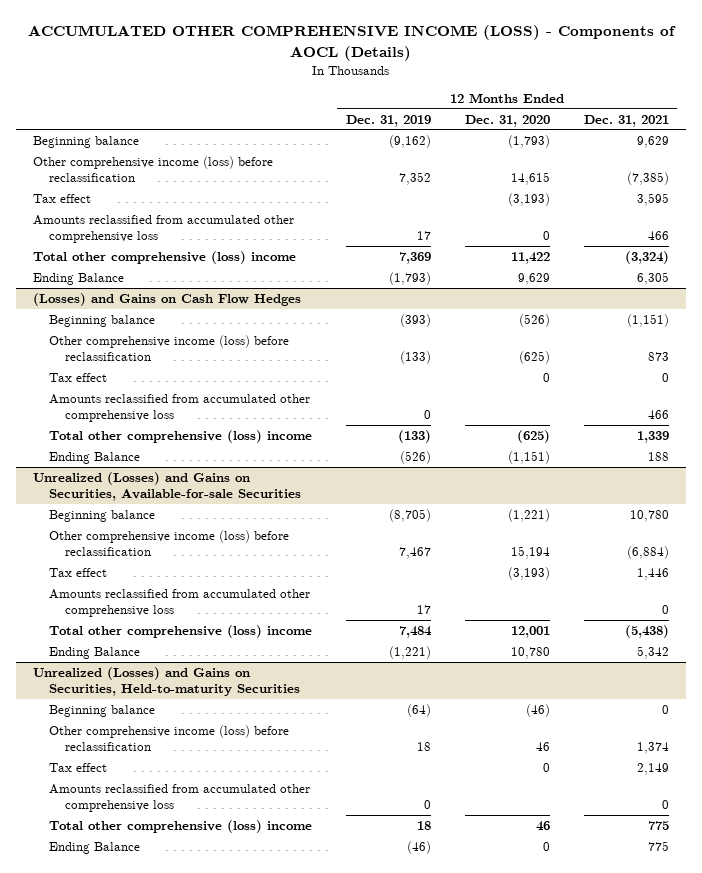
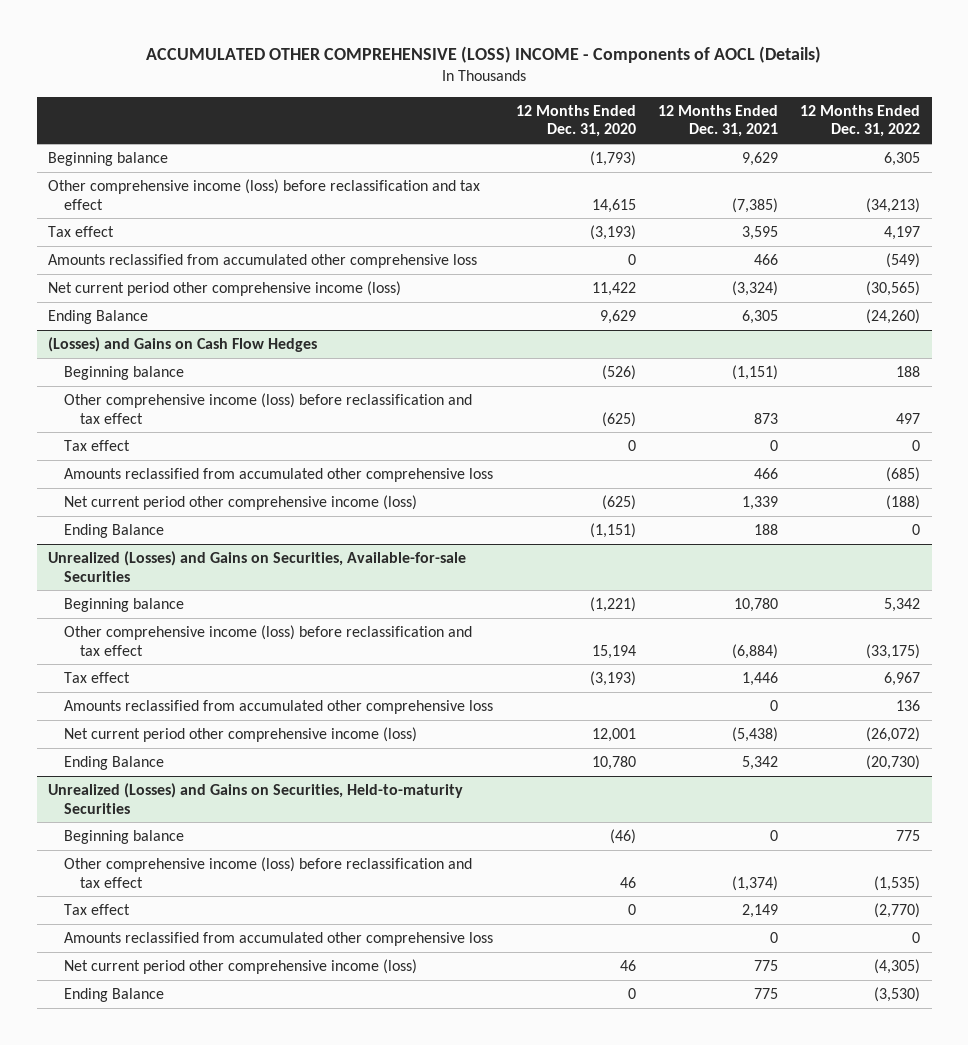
[27,25,676,61] ACCUMULATED OTHER COMPREHENSIVE INCOME (LOSS) - Components of AOCL (Details) -> [146,46,822,64] ACCUMULATED OTHER COMPREHENSIVE (LOSS) INCOME - Components of AOCL (Details)
[345,114,431,127] Dec. 31, 2019 -> none
none -> [800,104,921,138] 12 Months Ended Dec. 31, 2022
[32,155,273,182] Other comprehensive income (loss) before reclassification -> [47,178,480,210] Other comprehensive income (loss) before reclassification and tax effect
[32,250,296,264] Total other comprehensive (loss) income -> [47,280,401,296] Net current period other comprehensive income (loss)
[48,334,289,361] Other comprehensive income (loss) before reclassification -> [64,392,473,424] Other comprehensive income (loss) before reclassification and tax effect
[48,429,312,443] Total other comprehensive (loss) income -> [64,494,418,510] Net current period other comprehensive income (loss)
[48,529,289,556] Other comprehensive income (loss) before reclassification -> [64,624,473,656] Other comprehensive income (loss) before reclassification and tax effect
[48,624,312,638] Total other comprehensive (loss) income -> [64,726,418,742] Net current period other comprehensive income (loss)
[48,724,289,751] Other comprehensive income (loss) before reclassification -> [64,856,473,888] Other comprehensive income (loss) before reclassification and tax effect
[636,741,669,754] 1,374 -> [731,875,778,891] (1,374)
[48,819,312,833] Total other comprehensive (loss) income -> [64,958,418,974] Net current period other comprehensive income (loss)

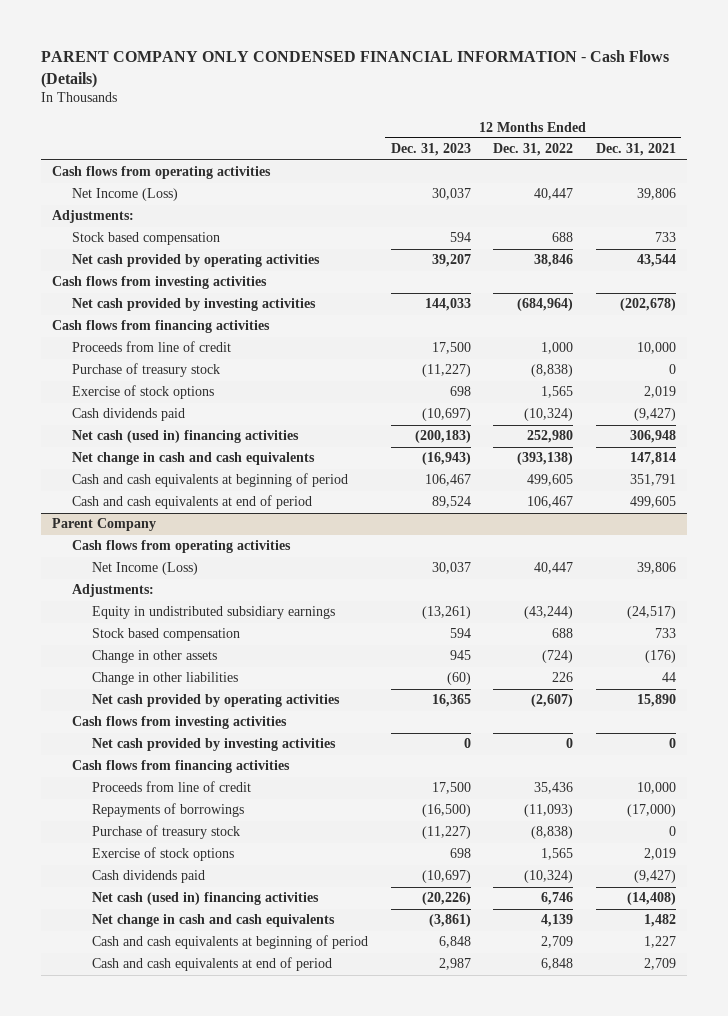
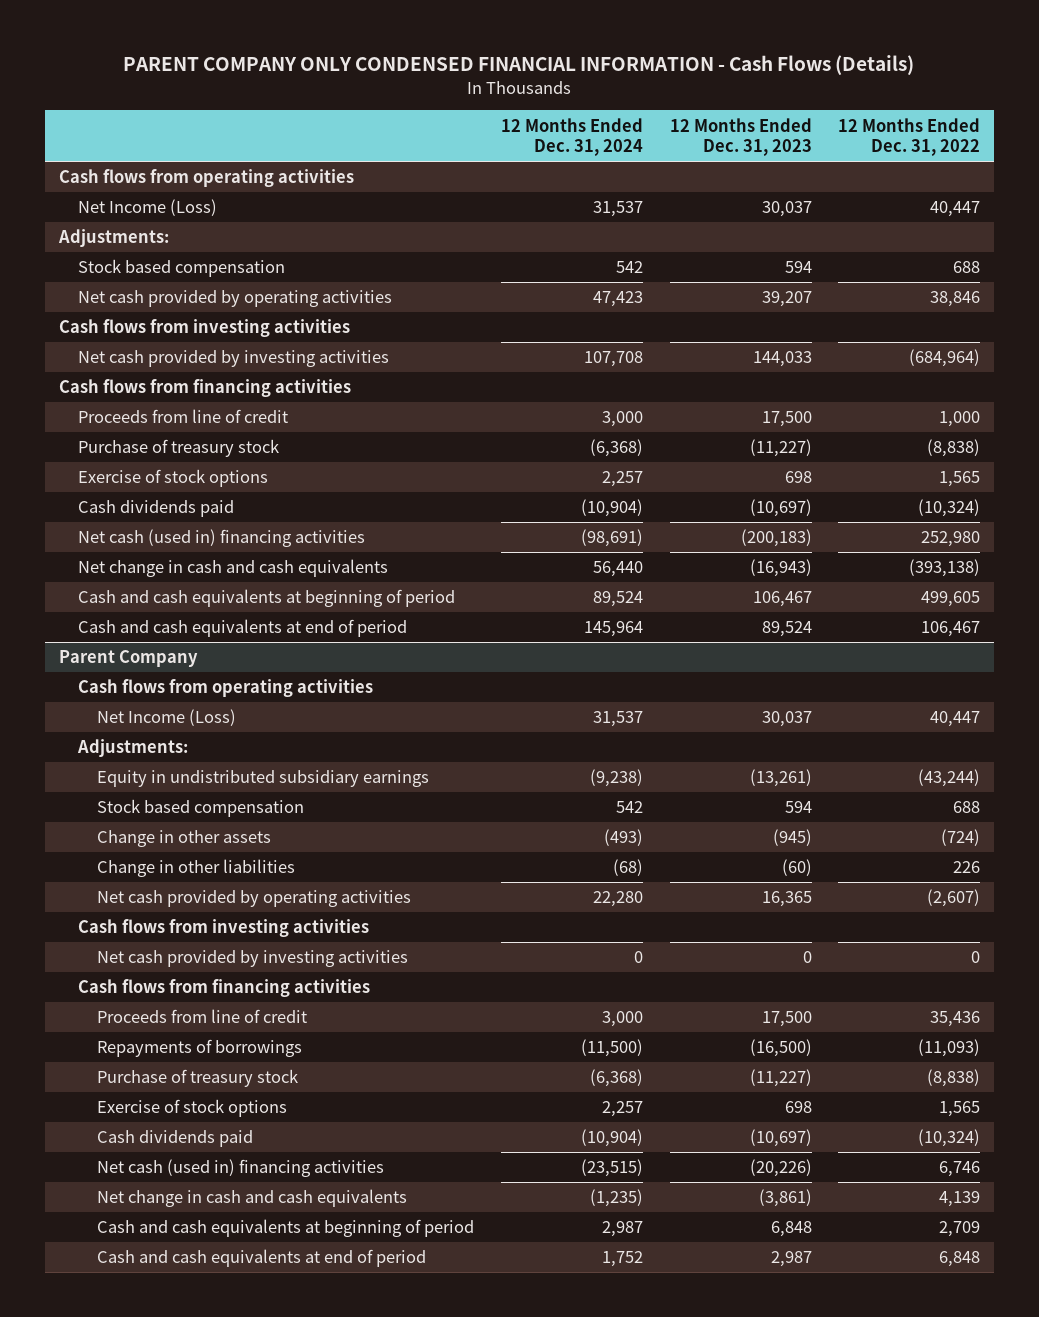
[595,143,676,157] Dec. 31, 2021 -> none
none -> [500,117,643,156] 12 Months Ended Dec. 31, 2024
[449,650,471,661] 945 -> [772,829,812,847] (945)

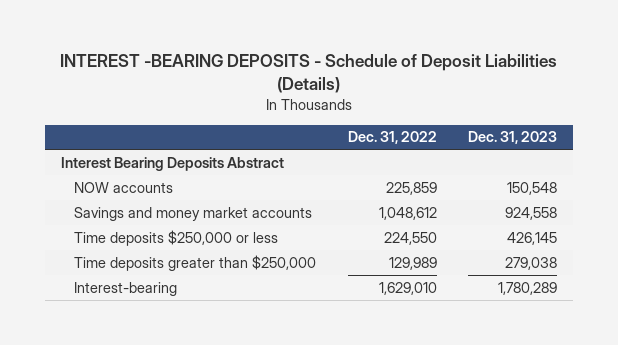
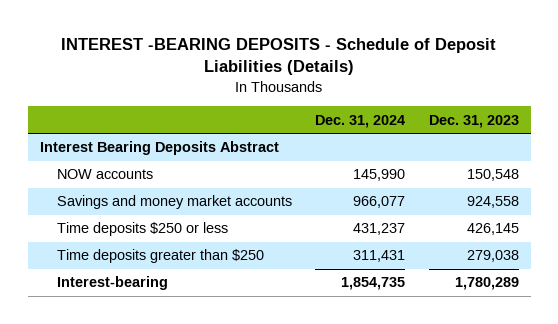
[347,131,437,145] Dec. 31, 2022 -> none
none -> [315,114,406,128] Dec. 31, 2024
[74,229,279,246] Time deposits $250,000 or less -> [57,222,229,237] Time deposits $250 or less
[74,254,317,271] Time deposits greater than $250,000 -> [57,249,265,264] Time deposits greater than $250

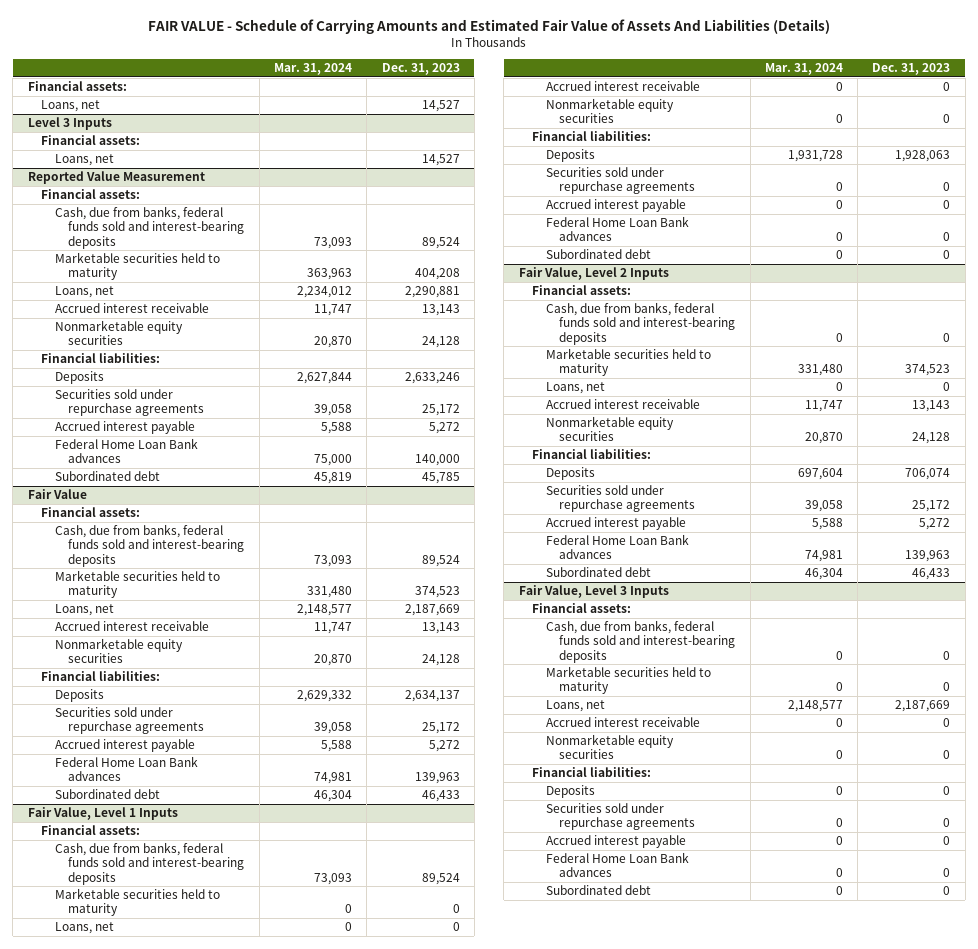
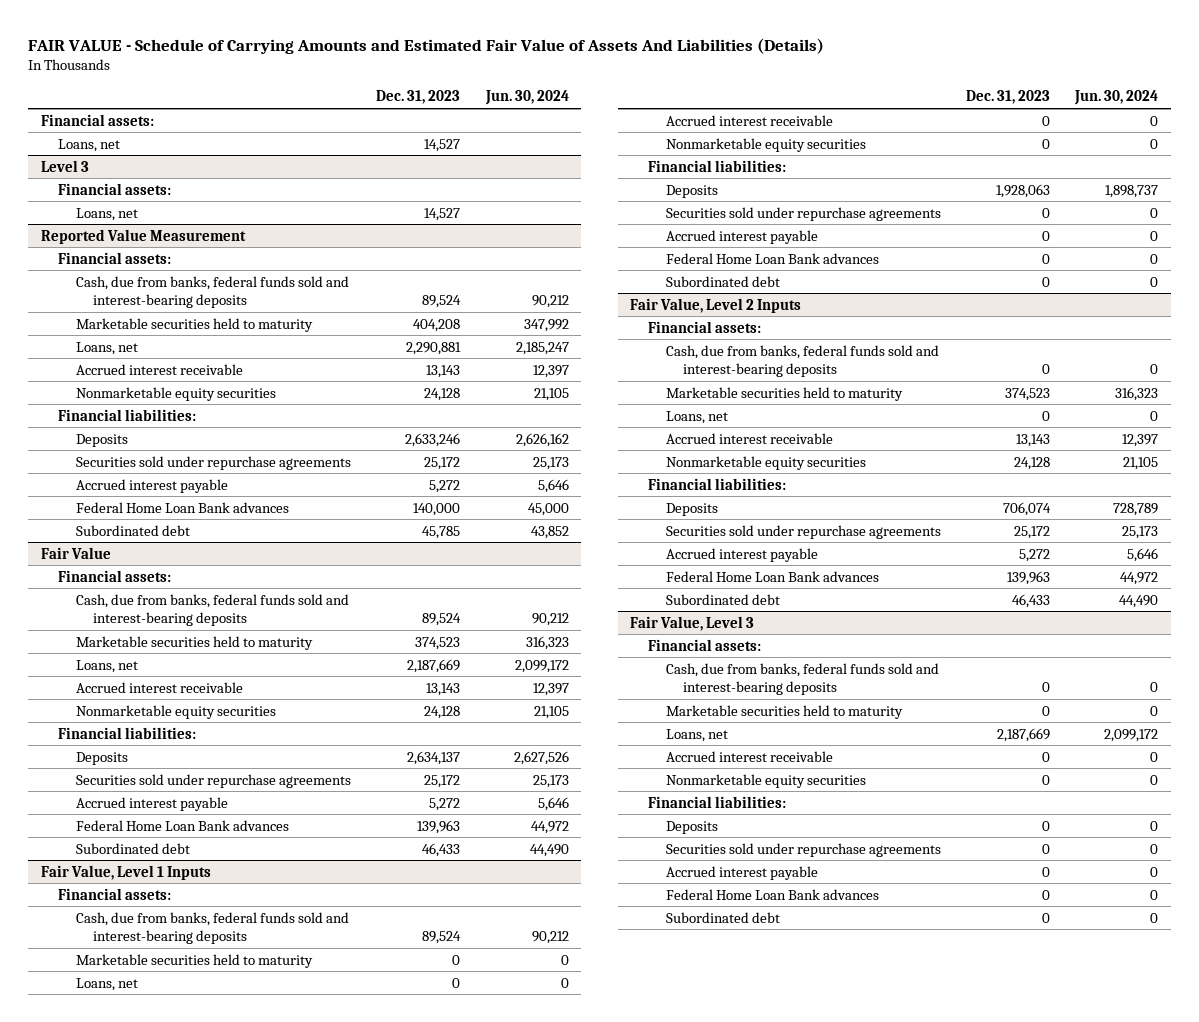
[273,63,352,76] Mar. 31, 2024 -> none
none -> [484,90,569,106] Jun. 30, 2024
[27,117,112,131] Level 3 Inputs -> [40,159,89,172] Level 3
[518,585,669,599] Fair Value, Level 3 Inputs -> [630,615,755,631] Fair Value, Level 3

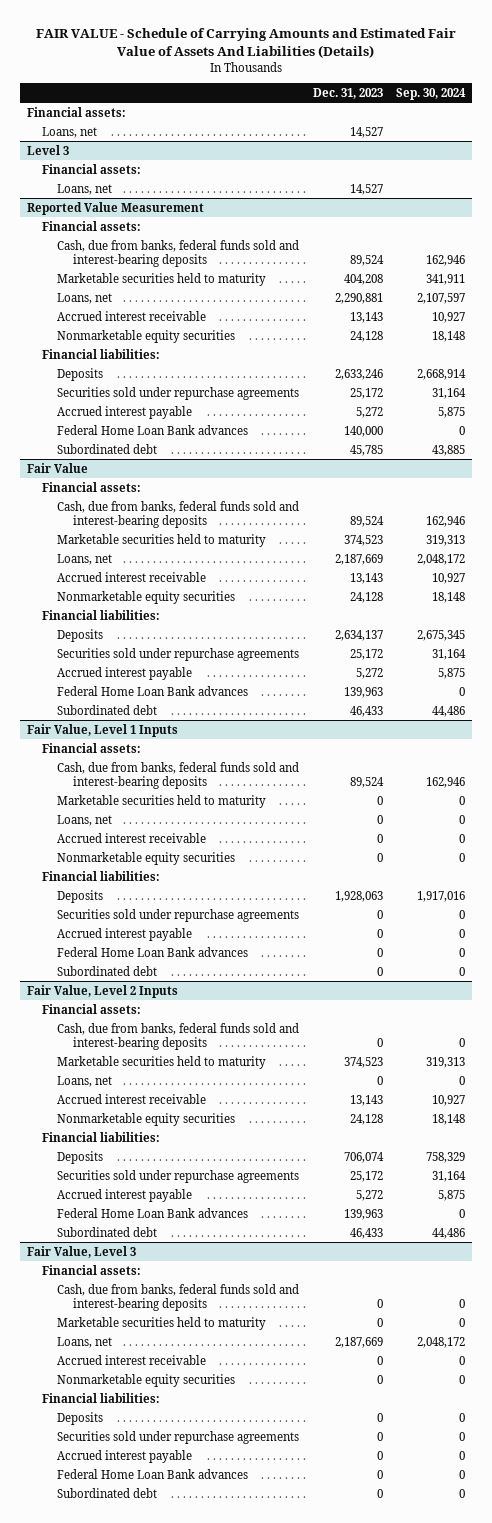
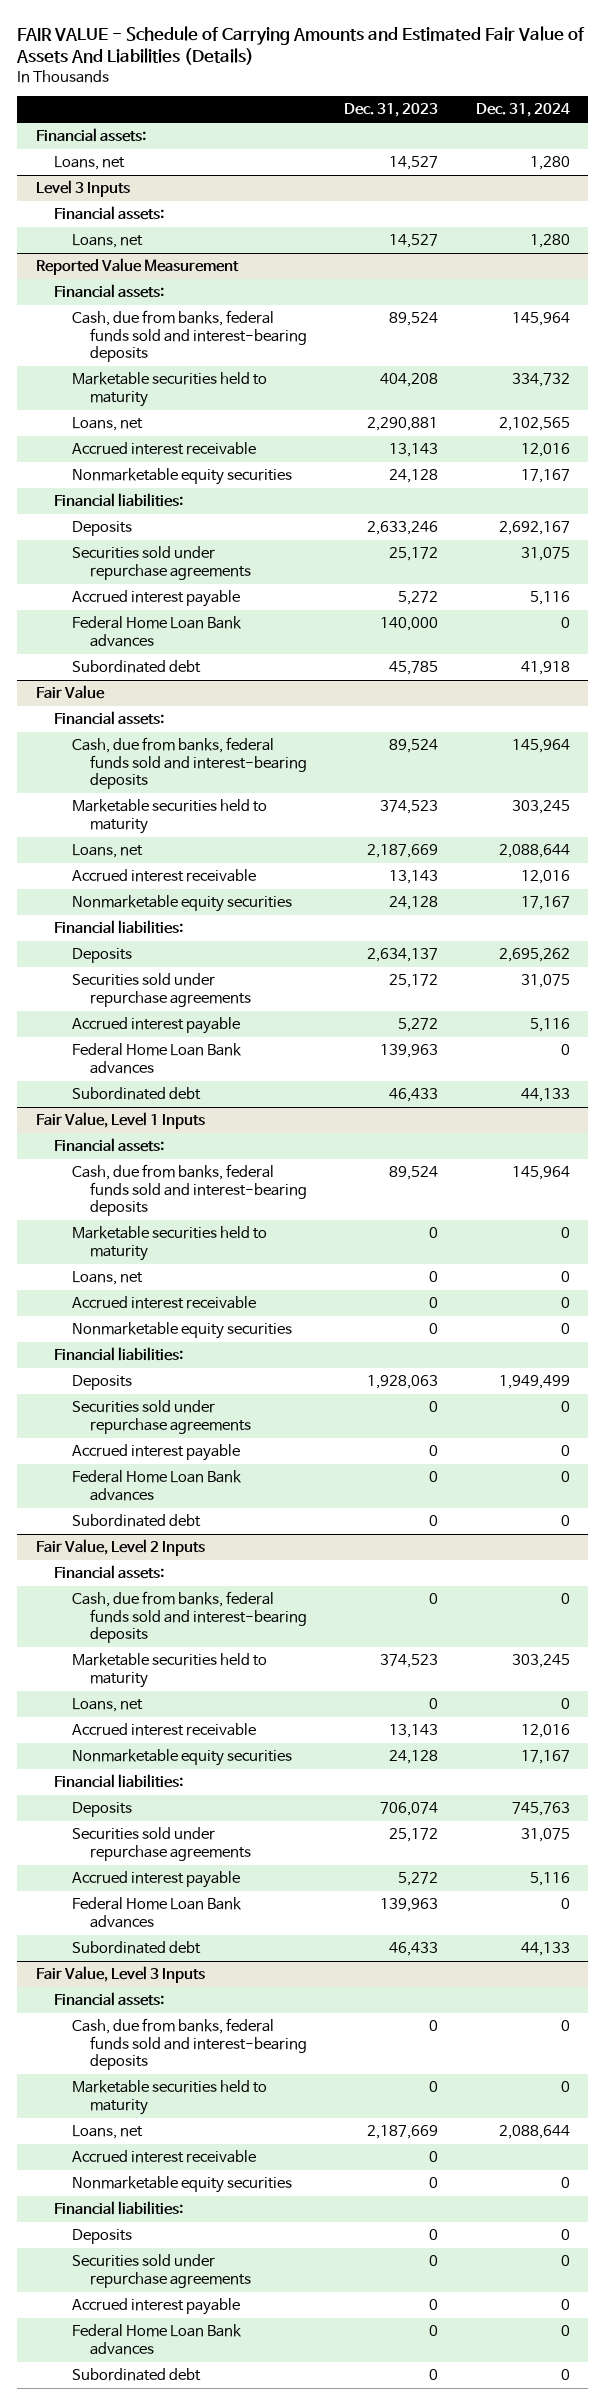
[396,87,467,100] Sep. 30, 2024 -> none
none -> [475,103,570,118] Dec. 31, 2024
[27,144,70,155] Level 3 -> [35,180,130,198] Level 3 Inputs
[27,1245,137,1258] Fair Value, Level 3 -> [35,1966,205,1984] Fair Value, Level 3 Inputs

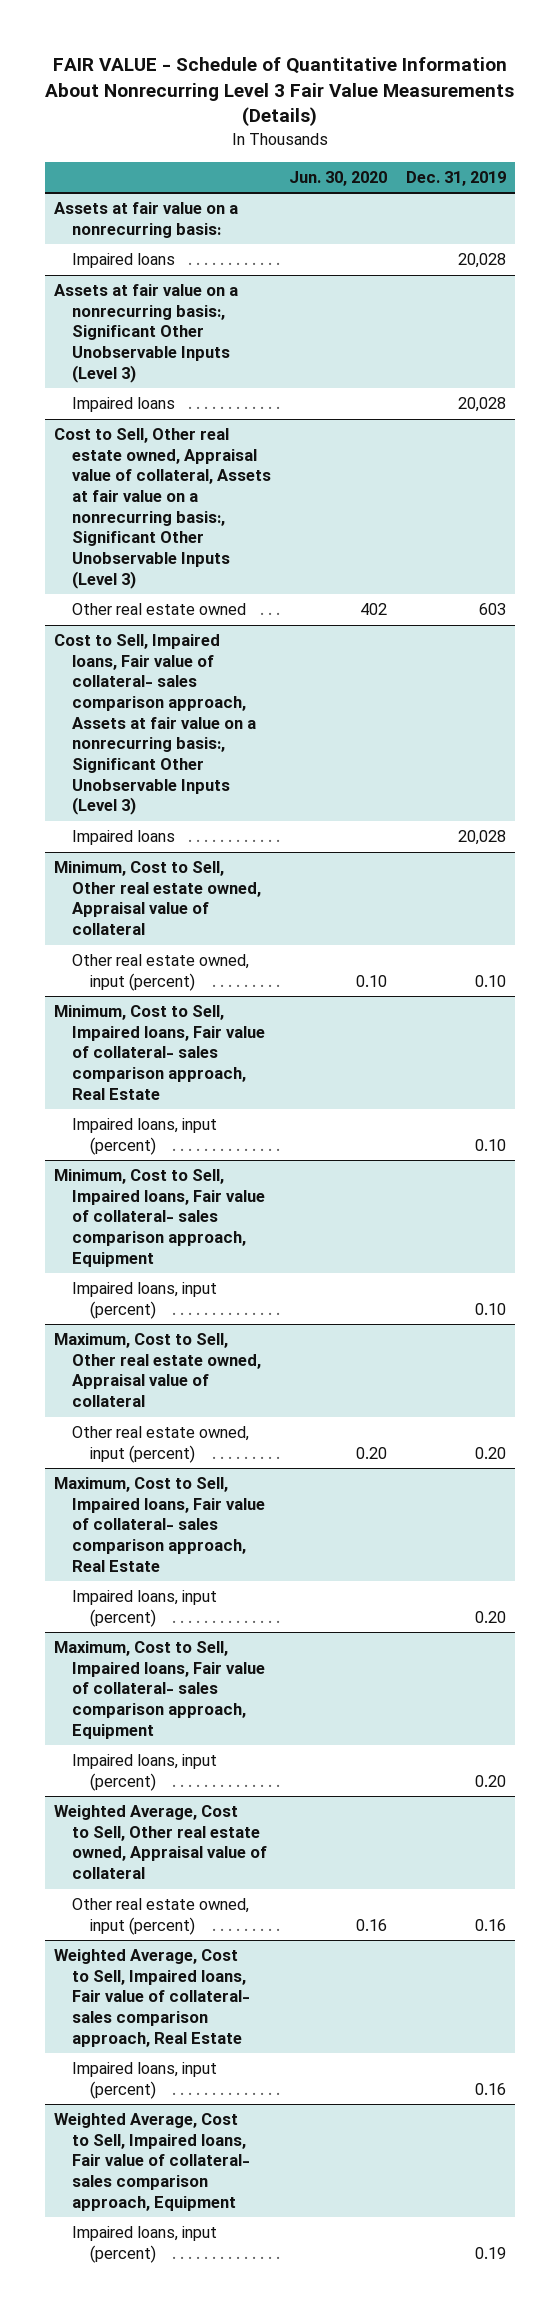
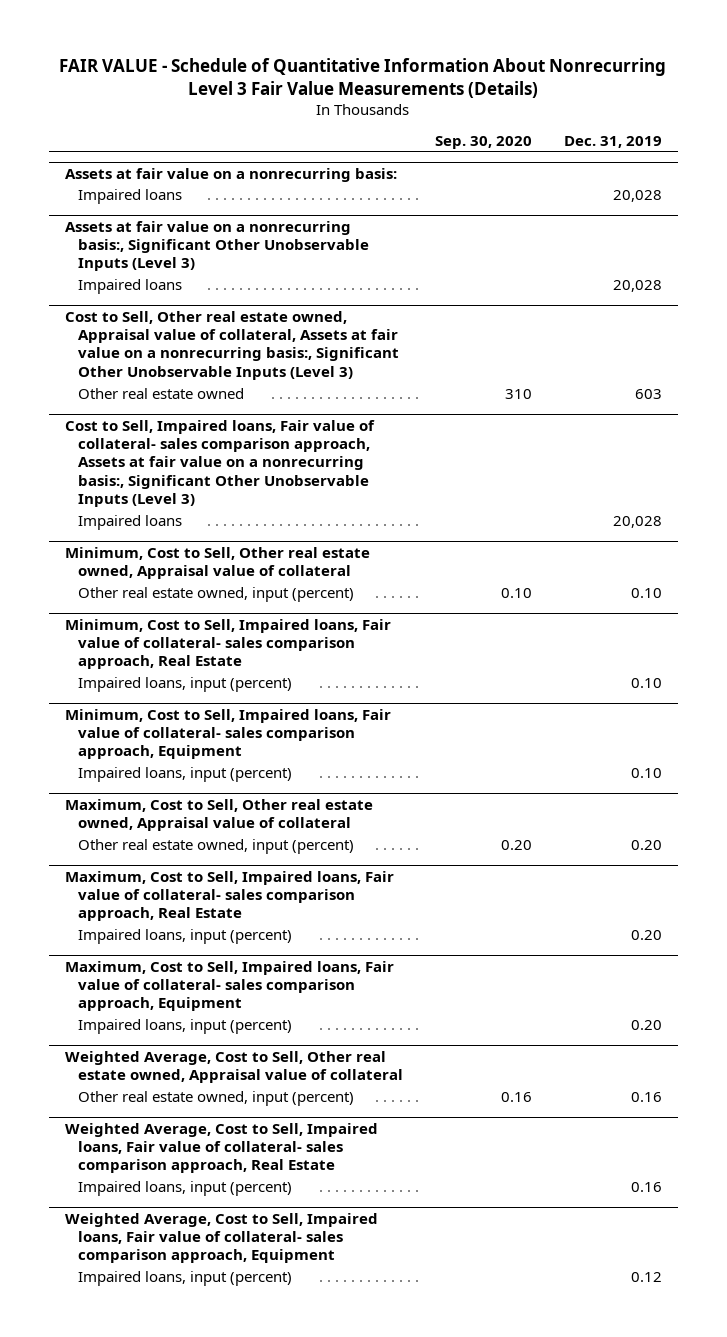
[289,170,388,186] Jun. 30, 2020 -> none
none -> [434,136,532,150] Sep. 30, 2020
[474,2246,506,2259] 0.19 -> [630,1272,662,1283] 0.12

